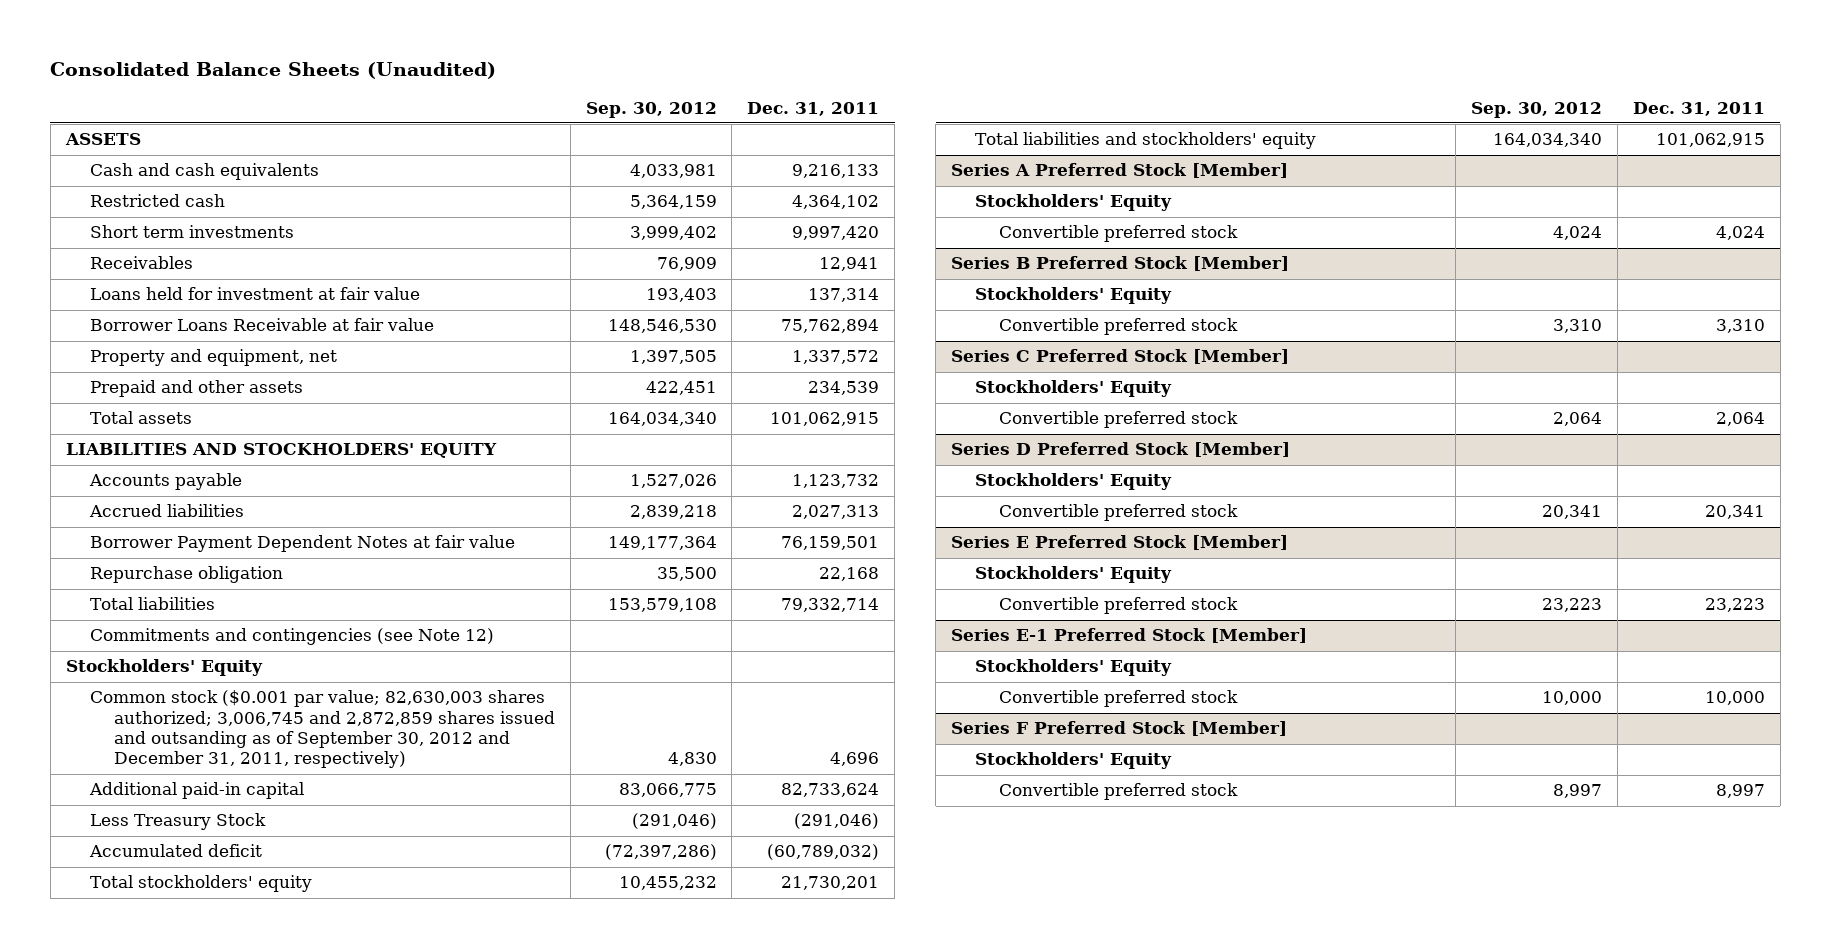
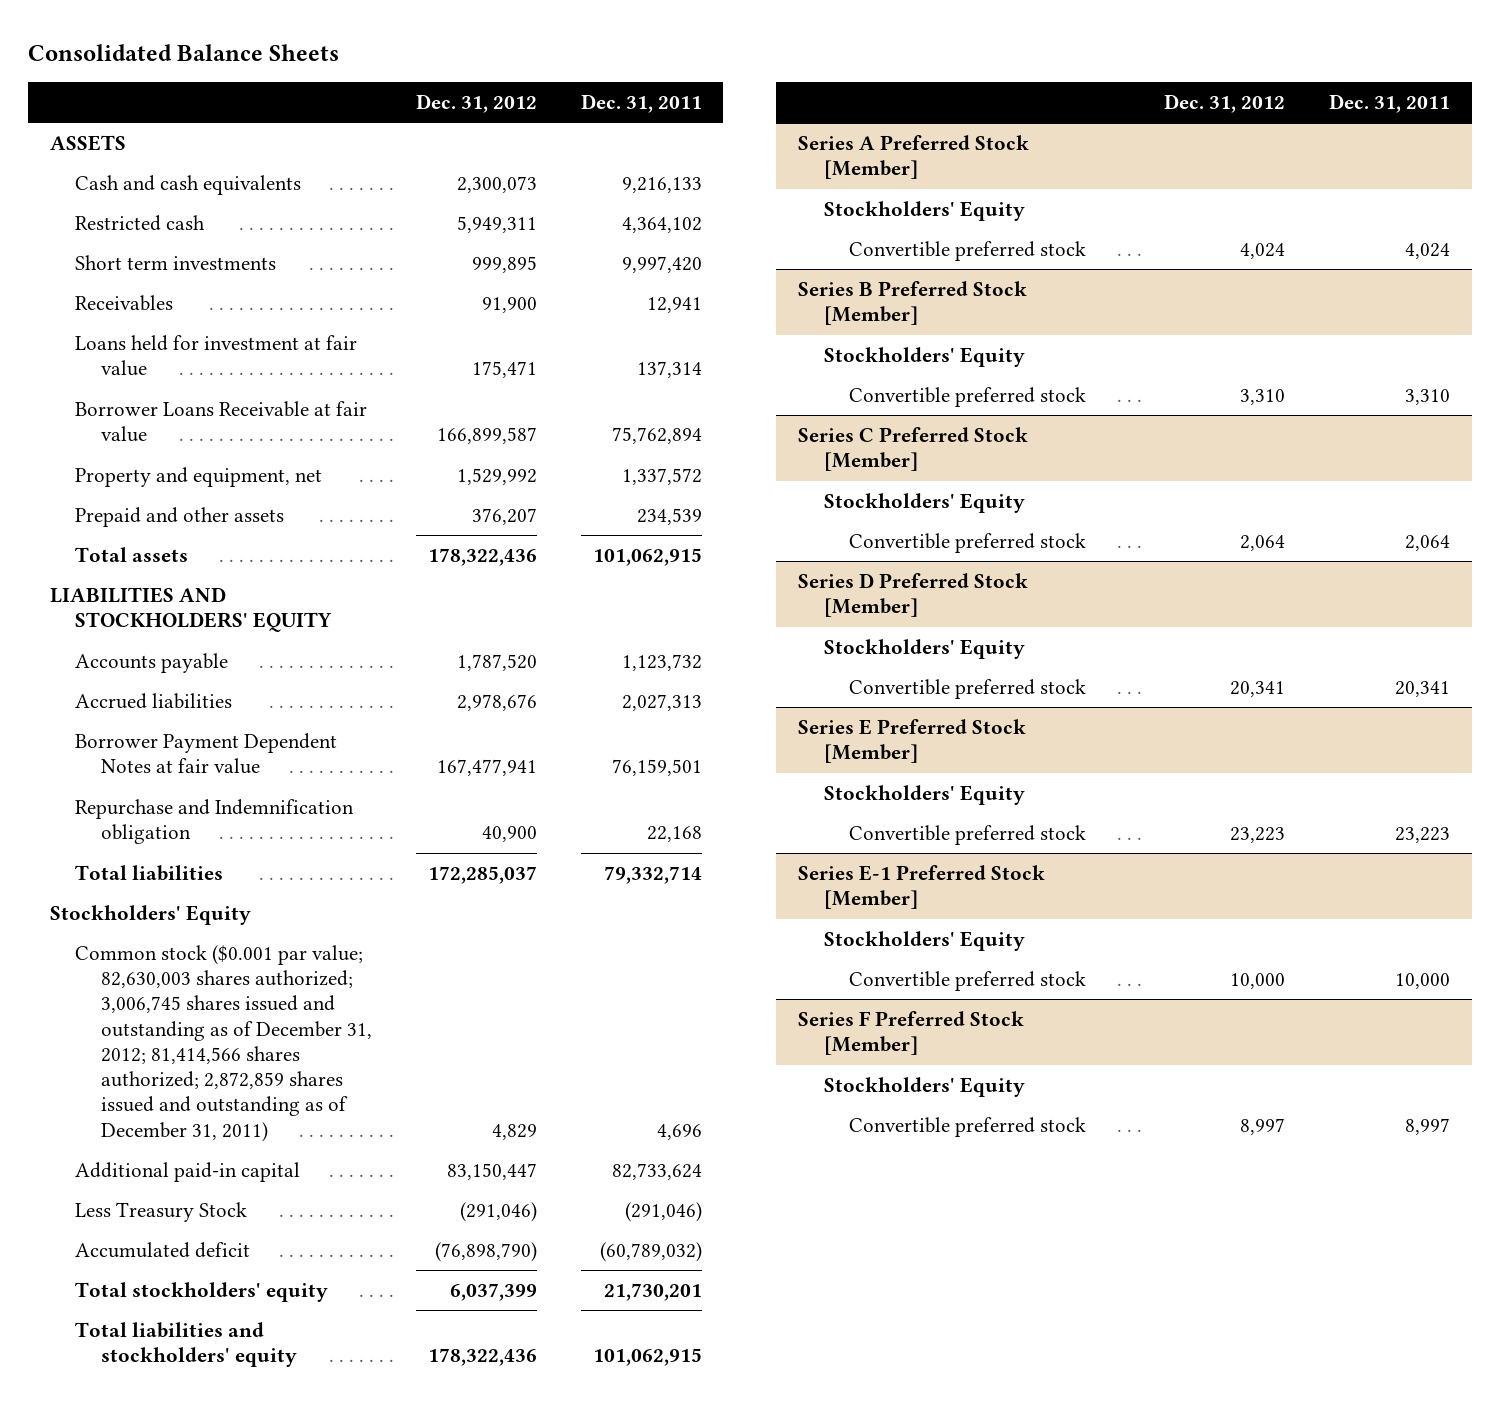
[50,61,497,79] Consolidated Balance Sheets (Unaudited) -> [27,43,339,61] Consolidated Balance Sheets
[585,101,717,118] Sep. 30, 2012 -> none
none -> [415,93,537,113] Dec. 31, 2012
[89,566,283,584] Repurchase obligation -> [75,799,355,845] Repurchase and Indemnification obligation
[89,628,494,646] Commitments and contingencies (see Note 12) -> none
[89,690,555,769] Common stock ($0.001 par value; 82,630,003 shares authorized; 3,006,745 and 2,872,859 shares issued and outsanding as of September 30, 2012 and December 31, 2011, respectively) -> [75,945,373,1142] Common stock ($0.001 par value; 82,630,003 shares authorized; 3,006,745 shares issued and outstanding as of December 31, 2012; 81,414,566 shares authorized; 2,872,859 shares issued and outstanding as of December 31, 2011)

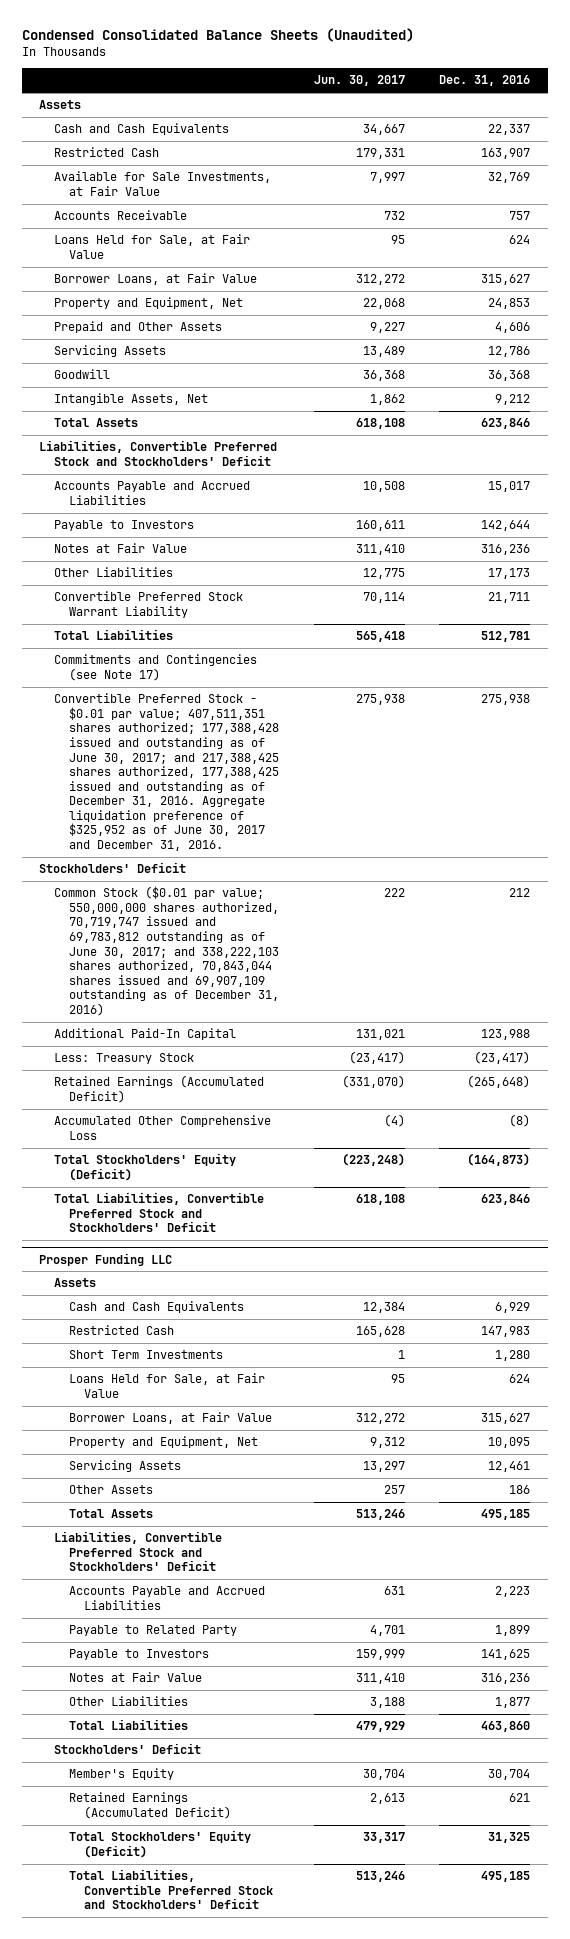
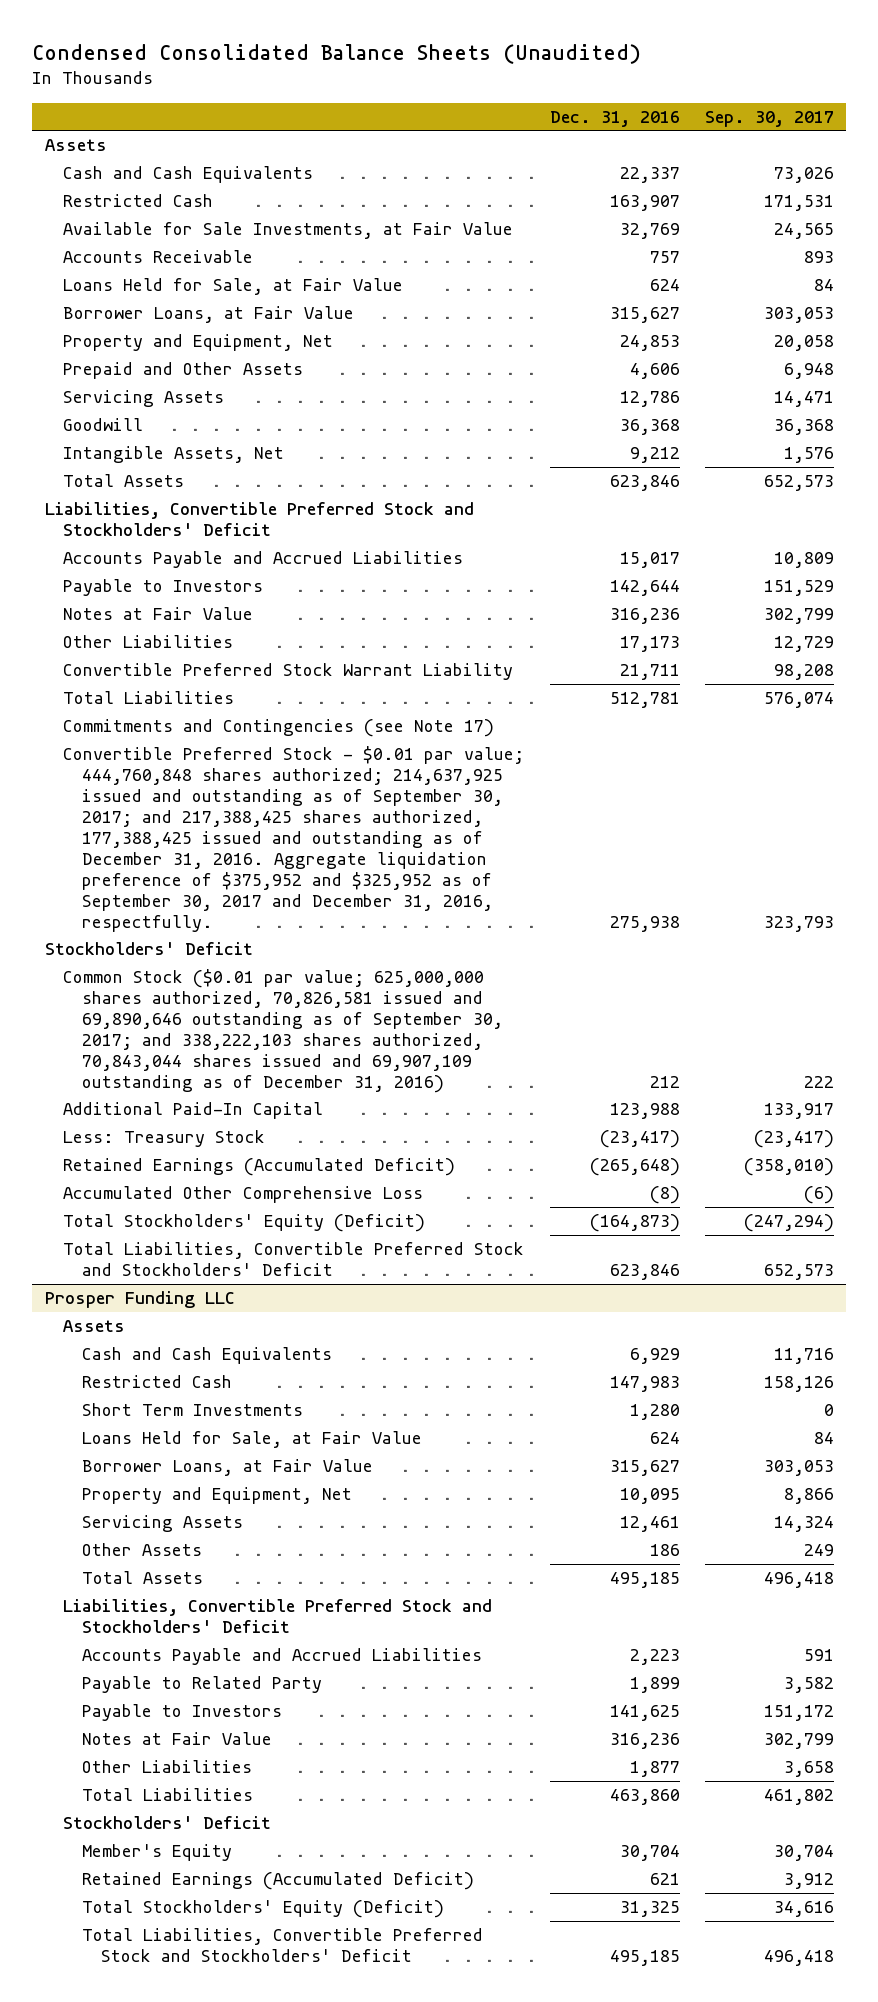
[313,75,405,87] Jun. 30, 2017 -> none
none -> [704,110,834,127] Sep. 30, 2017
[54,693,280,852] Convertible Preferred Stock - $0.01 par value; 407,511,351 shares authorized; 177,388,428 issued and outstanding as of June 30, 2017; and 217,388,425 shares authorized, 177,388,425 issued and outstanding as of December 31, 2016. Aggregate liquidation preference of $325,952 as of June 30, 2017 and December 31, 2016. -> [63,746,525,932] Convertible Preferred Stock - $0.01 par value; 444,760,848 shares authorized; 214,637,925 issued and outstanding as of September 30, 2017; and 217,388,425 shares authorized, 177,388,425 issued and outstanding as of December 31, 2016. Aggregate liquidation preference of $375,952 and $325,952 as of September 30, 2017 and December 31, 2016, respectfully.
[54,886,280,1016] Common Stock ($0.01 par value; 550,000,000 shares authorized, 70,719,747 issued and 69,783,812 outstanding as of June 30, 2017; and 338,222,103 shares authorized, 70,843,044 shares issued and 69,907,109 outstanding as of December 31, 2016) -> [63,969,504,1093] Common Stock ($0.01 par value; 625,000,000 shares authorized, 70,826,581 issued and 69,890,646 outstanding as of September 30, 2017; and 338,222,103 shares authorized, 70,843,044 shares issued and 69,907,109 outstanding as of December 31, 2016)

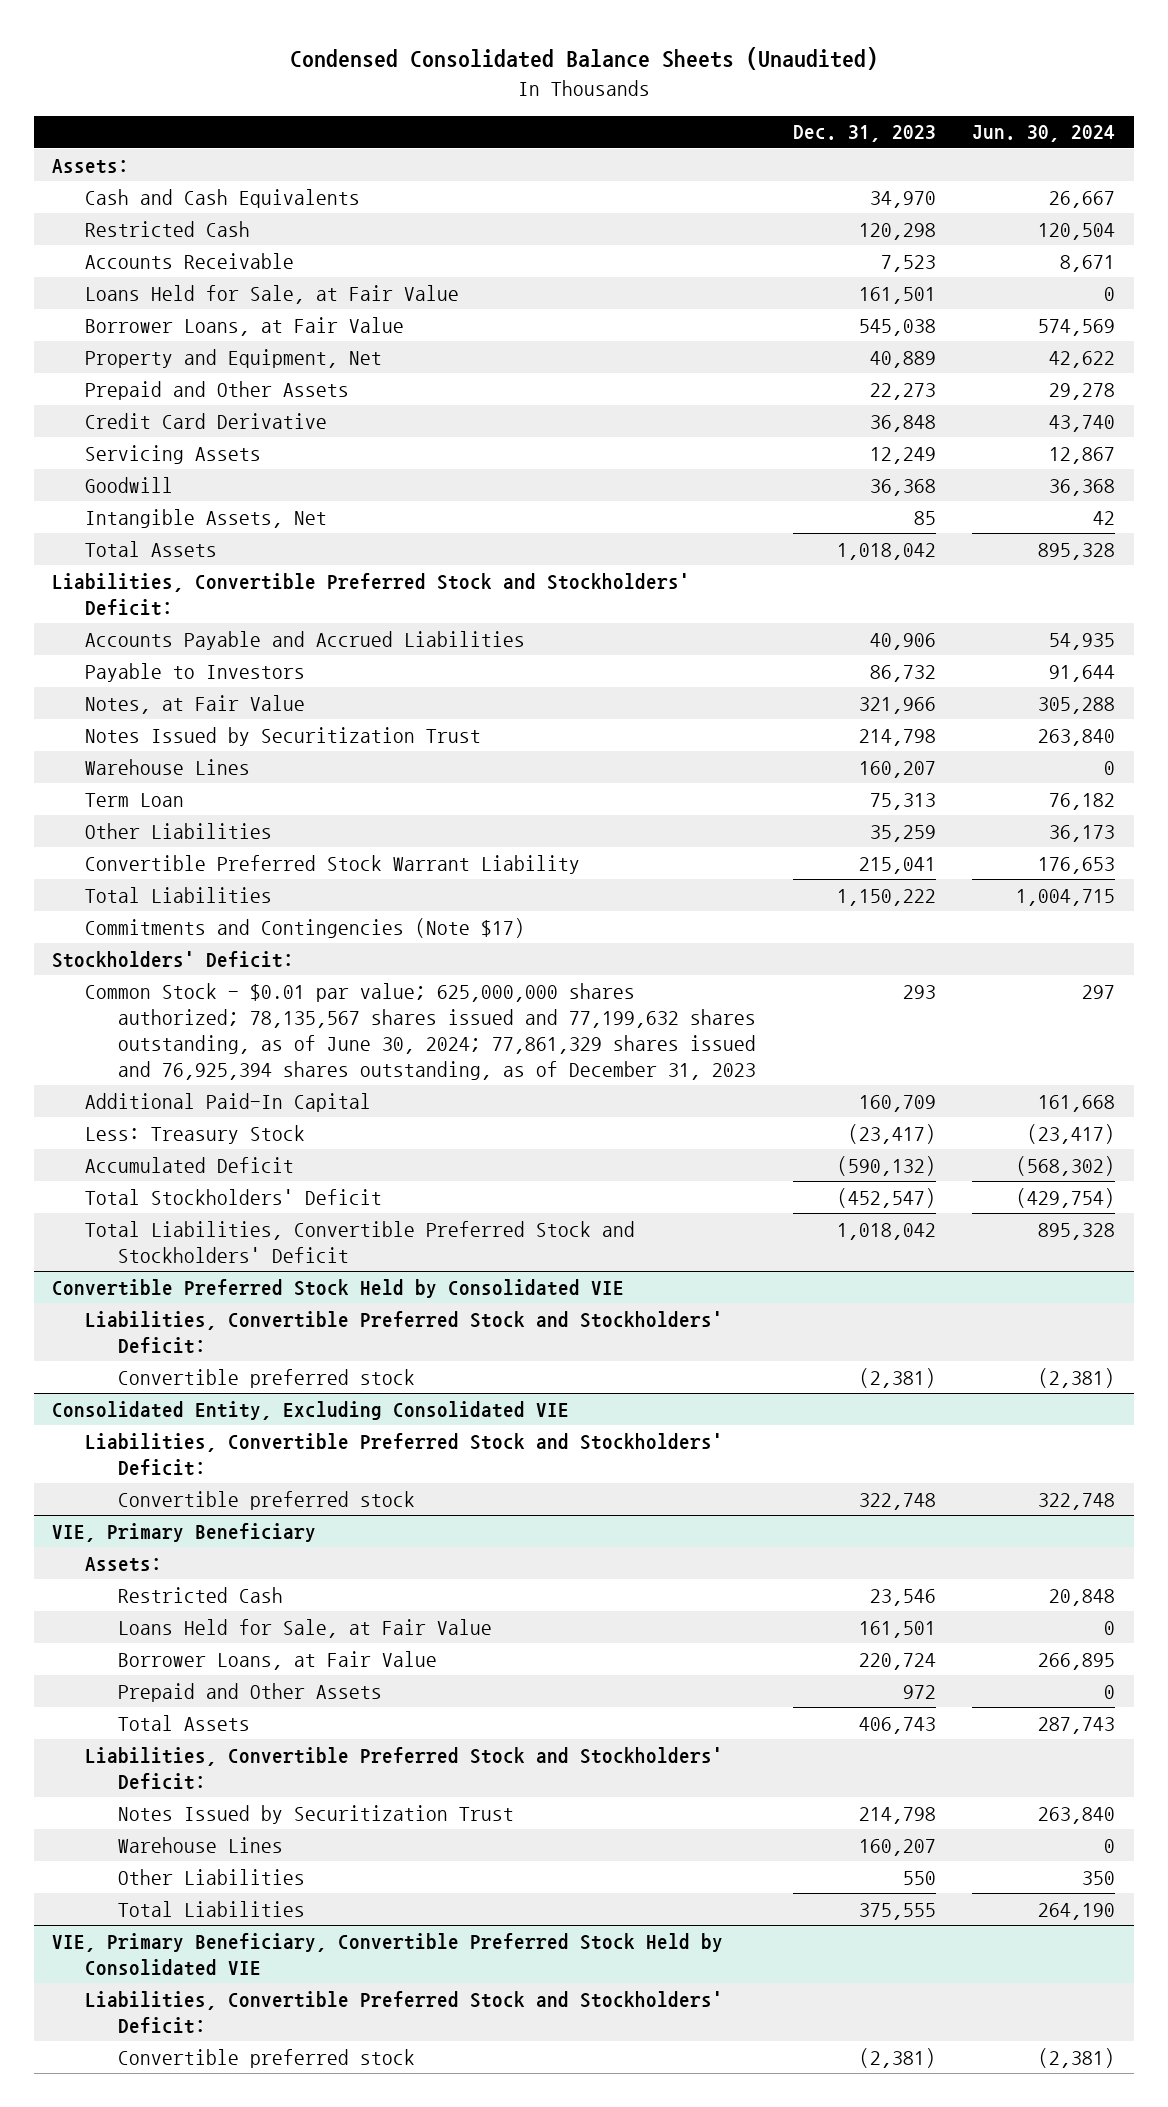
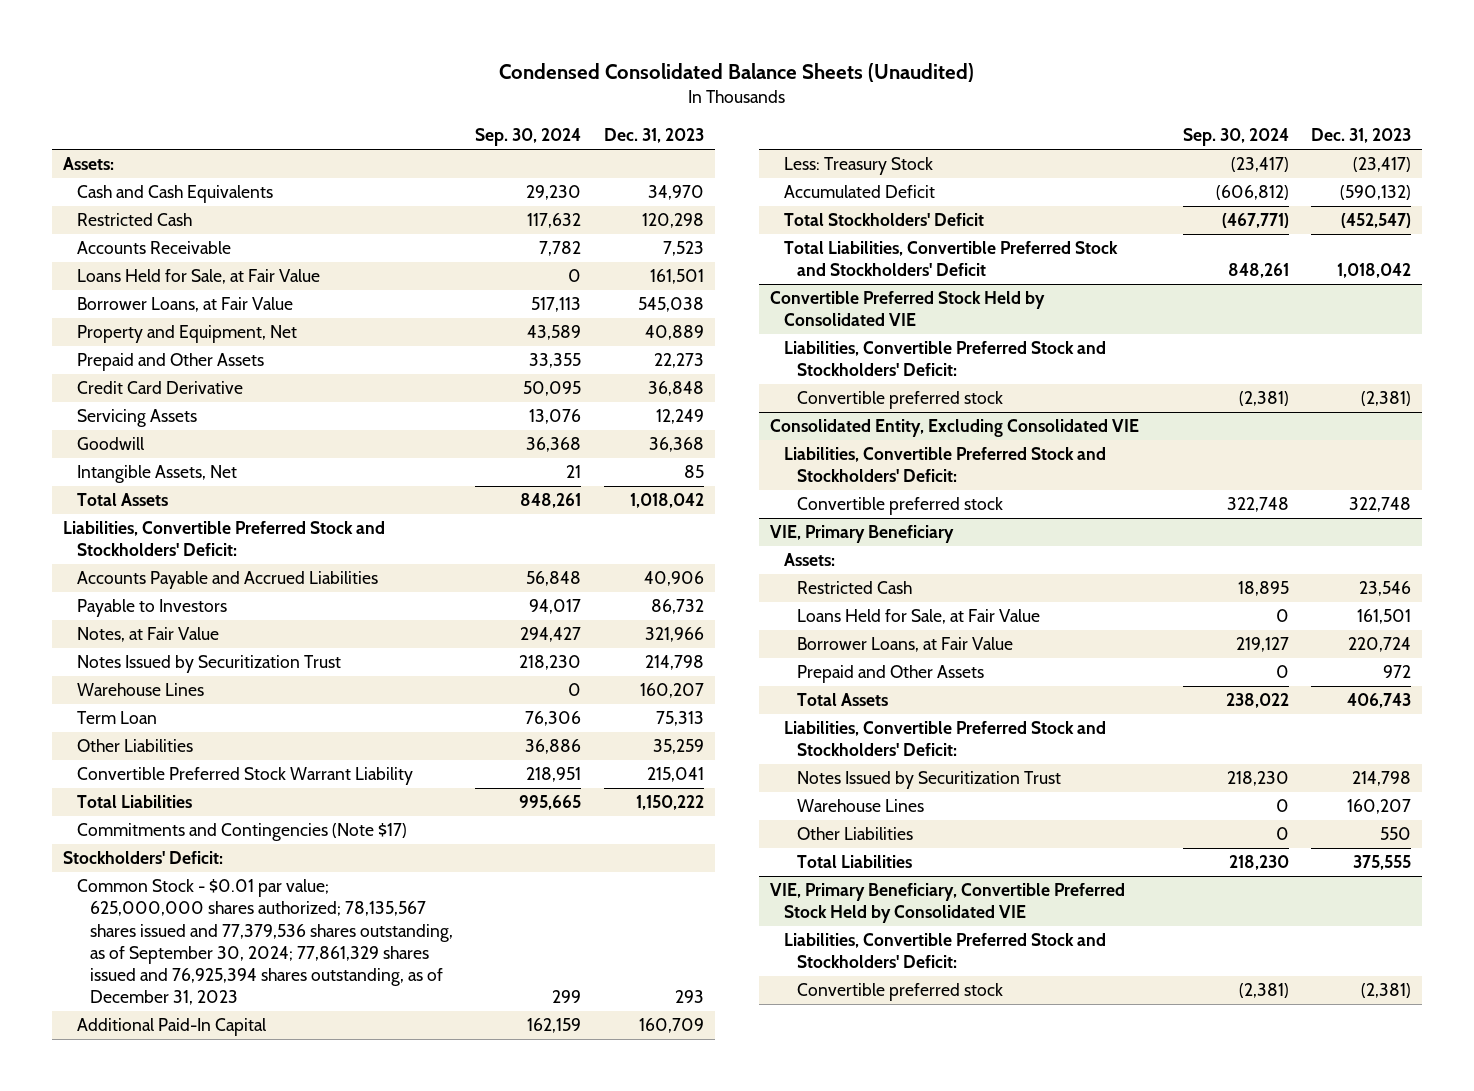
[972,125,1116,143] Jun. 30, 2024 -> none
none -> [475,128,582,147] Sep. 30, 2024
[84,982,756,1080] Common Stock - $0.01 par value; 625,000,000 shares authorized; 78,135,567 shares issued and 77,199,632 shares outstanding, as of June 30, 2024; 77,861,329 shares issued and 76,925,394 shares outstanding, as of December 31, 2023 -> [76,879,453,1006] Common Stock - $0.01 par value; 625,000,000 shares authorized; 78,135,567 shares issued and 77,379,536 shares outstanding, as of September 30, 2024; 77,861,329 shares issued and 76,925,394 shares outstanding, as of December 31, 2023

